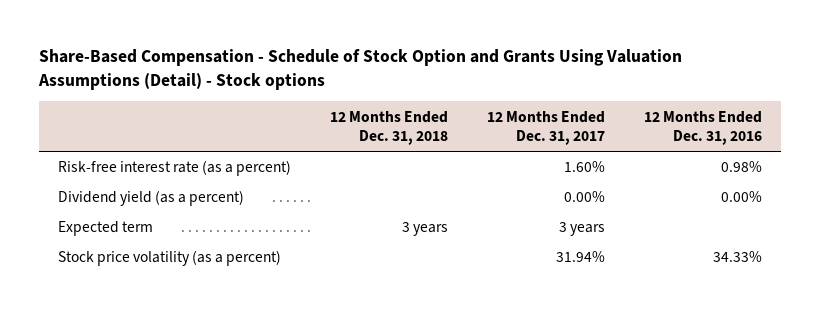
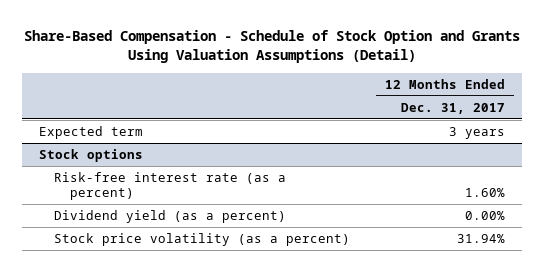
[37,49,682,91] Share-Based Compensation - Schedule of Stock Option and Grants Using Valuation Assumptions (Detail) - Stock options -> [24,30,521,64] Share-Based Compensation - Schedule of Stock Option and Grants Using Valuation Assumptions (Detail)
[330,110,449,146] 12 Months Ended Dec. 31, 2018 -> none
[643,110,762,146] 12 Months Ended Dec. 31, 2016 -> none
[58,221,154,237] Expected term -> [39,125,144,139] Expected term
none -> [39,148,144,162] Stock options

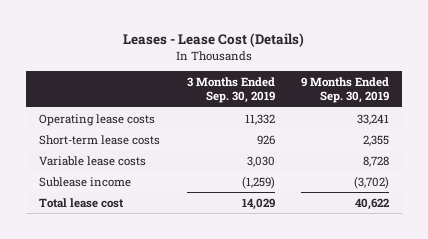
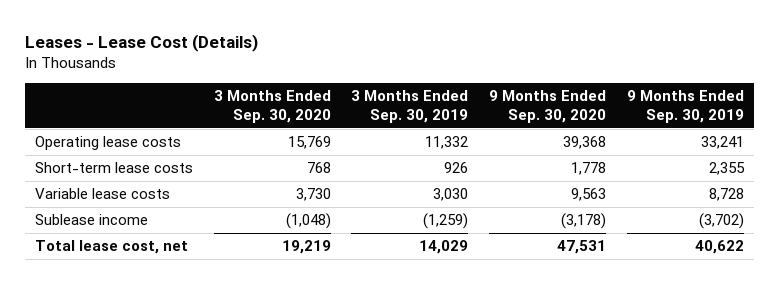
none -> [213,89,331,124] 3 Months Ended Sep. 30, 2020
none -> [488,89,606,124] 9 Months Ended Sep. 30, 2020
[38,197,124,208] Total lease cost -> [34,240,188,255] Total lease cost, net

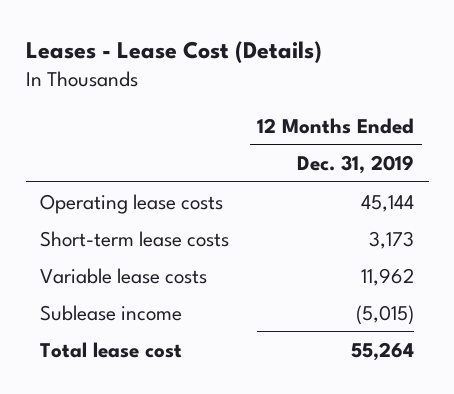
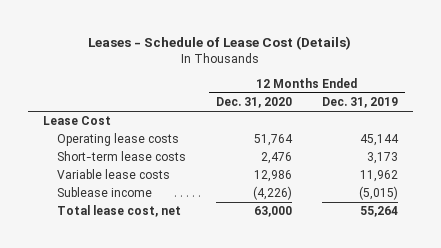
[25,40,322,63] Leases - Lease Cost (Details) -> [88,35,352,50] Leases - Schedule of Lease Cost (Details)
none -> [216,97,293,109] Dec. 31, 2020
none -> [43,116,112,126] Lease Cost
[39,341,182,358] Total lease cost -> [57,205,182,218] Total lease cost, net

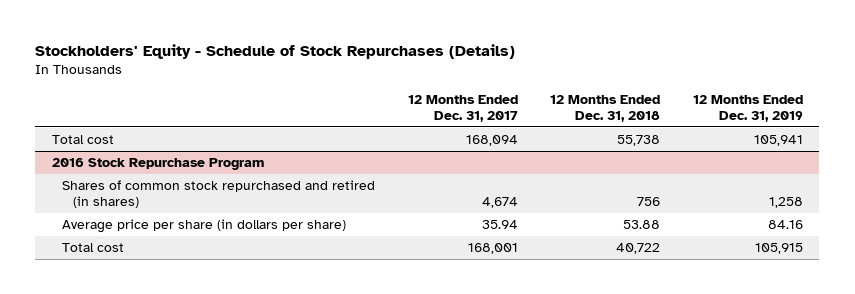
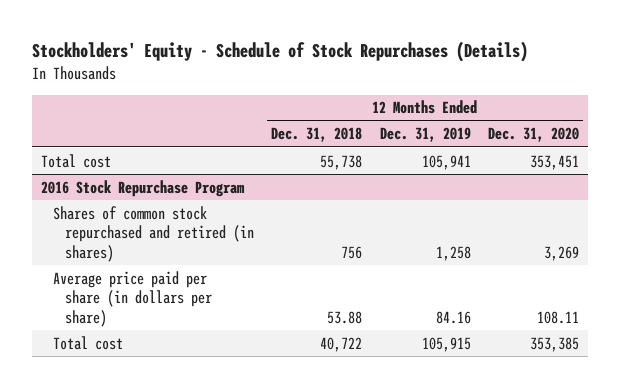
[407,95,518,122] 12 Months Ended Dec. 31, 2017 -> none
none -> [488,127,580,143] Dec. 31, 2020
[62,219,347,234] Average price per share (in dollars per share) -> [52,270,212,327] Average price paid per share (in dollars per share)

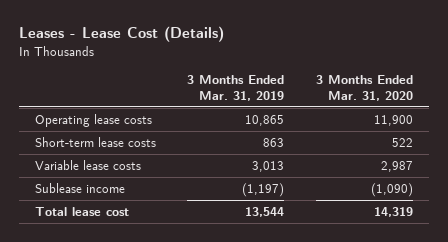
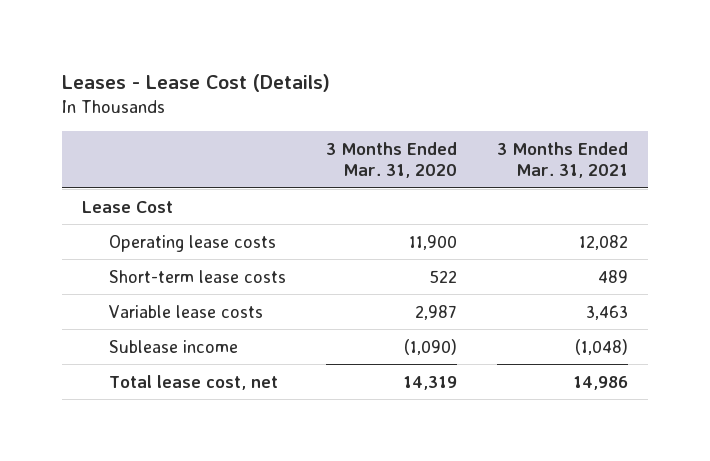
[187,75,285,101] 3 Months Ended Mar. 31, 2019 -> none
none -> [496,141,628,179] 3 Months Ended Mar. 31, 2021
none -> [81,200,173,213] Lease Cost
[34,207,129,217] Total lease cost -> [109,374,279,390] Total lease cost, net

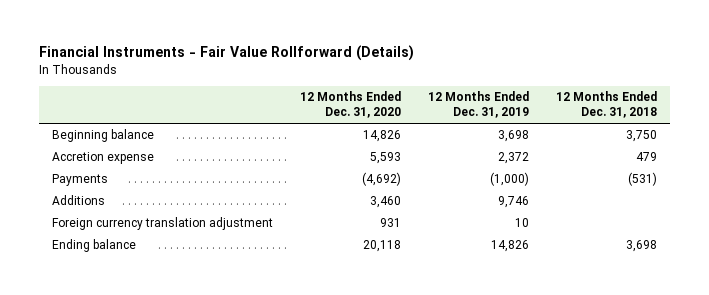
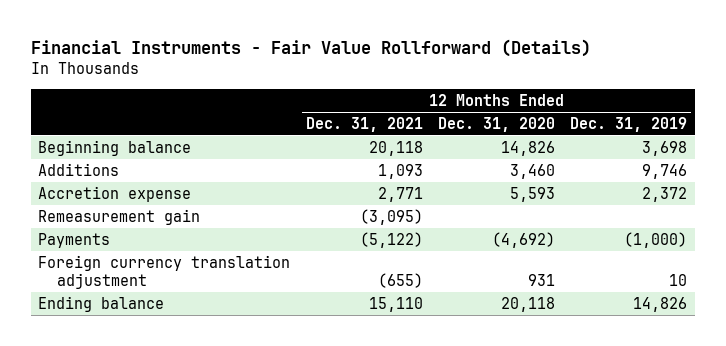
[555,91,657,119] 12 Months Ended Dec. 31, 2018 -> none
none -> [305,117,423,133] Dec. 31, 2021
[52,195,106,206] Additions -> [38,162,120,176] Additions
none -> [38,208,201,225] Remeasurement gain

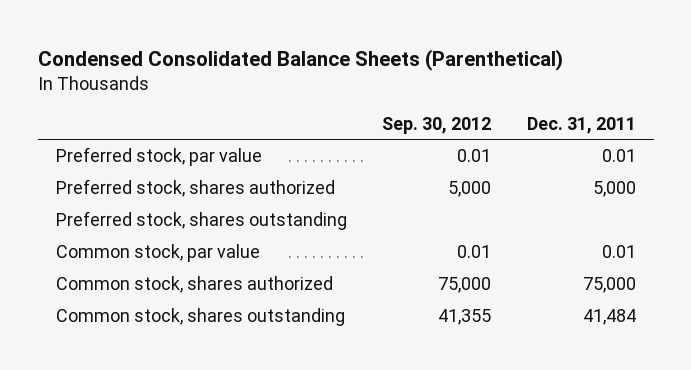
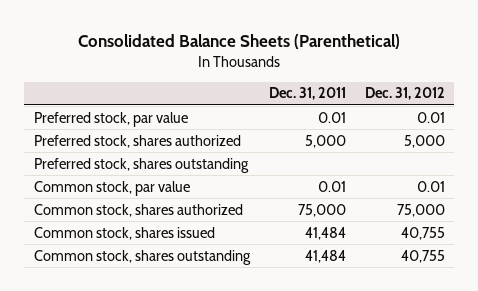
[37,48,563,71] Condensed Consolidated Balance Sheets (Parenthetical) -> [78,33,401,49] Consolidated Balance Sheets (Parenthetical)
[382,116,492,134] Sep. 30, 2012 -> none
none -> [364,87,445,101] Dec. 31, 2012
none -> [33,226,215,240] Common stock, shares issued

